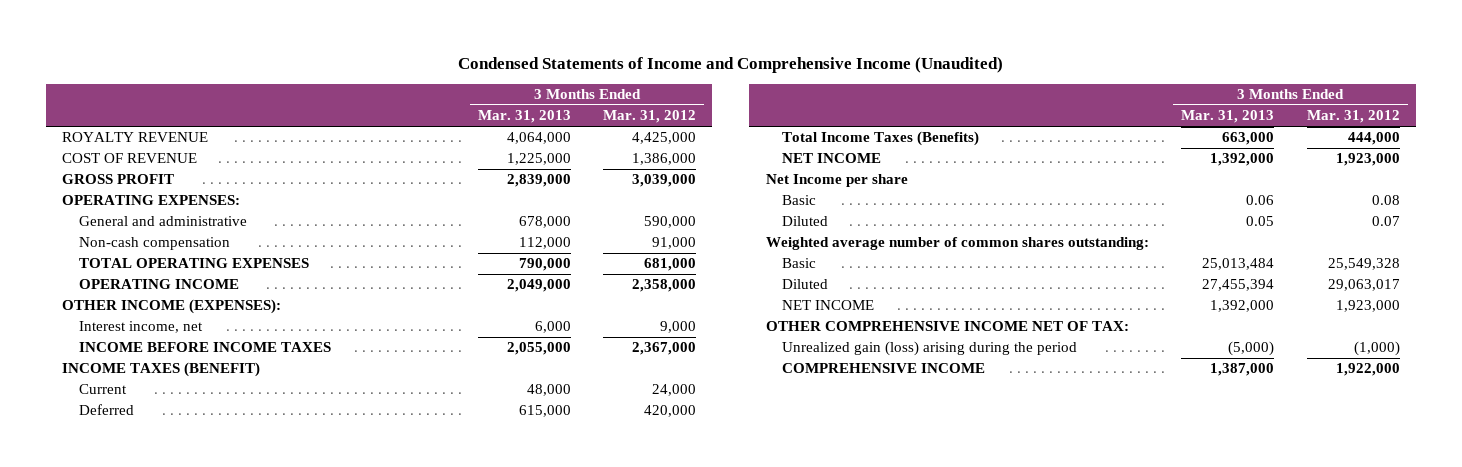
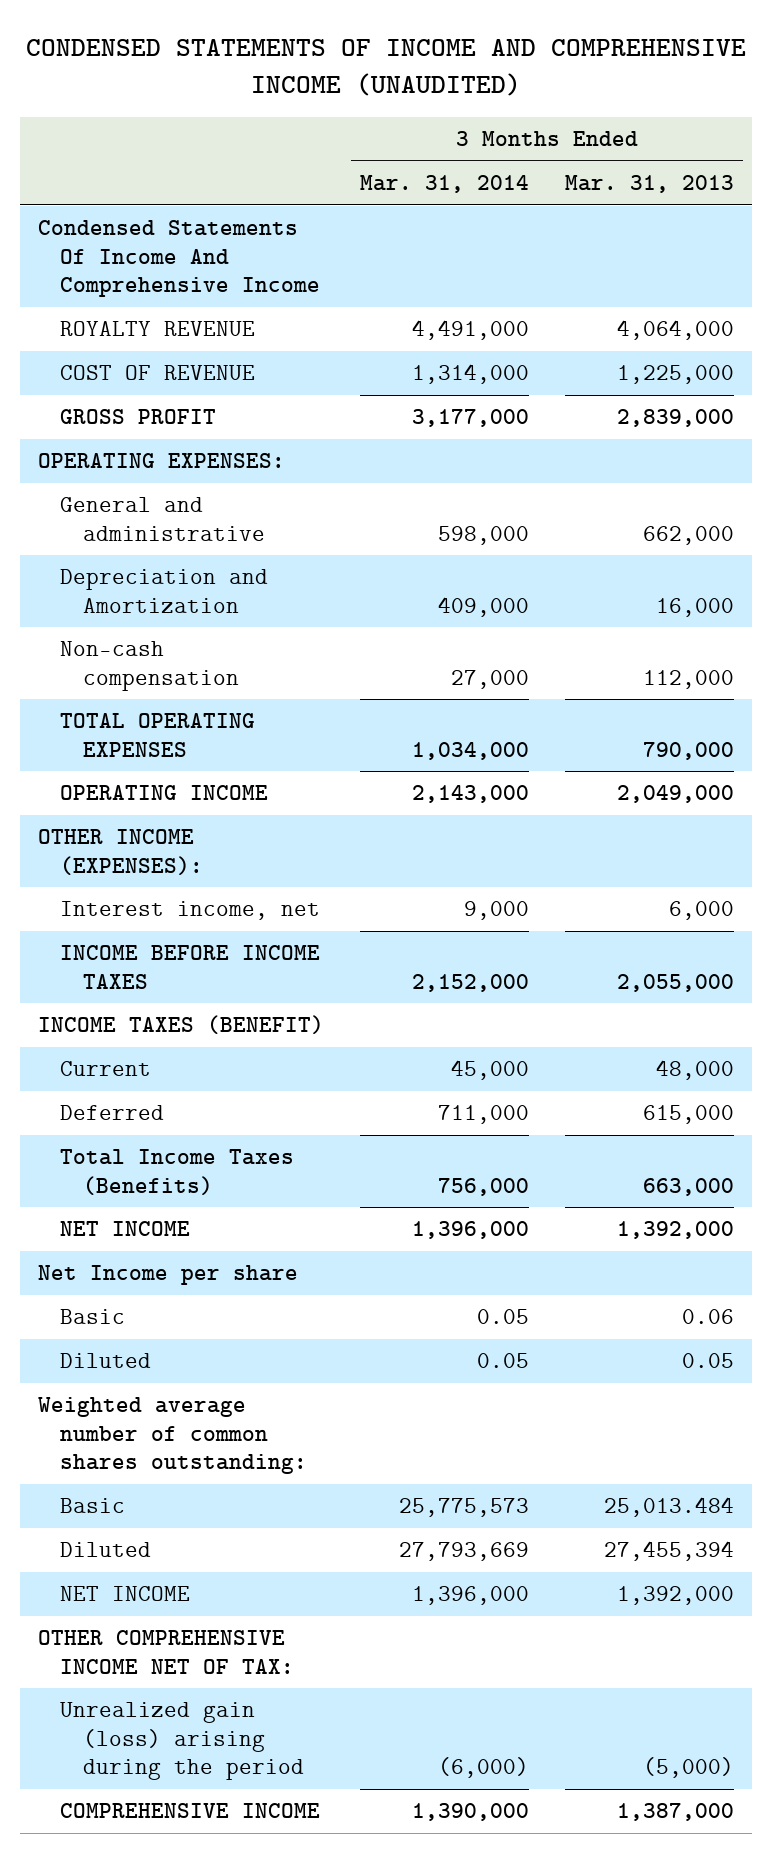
[457,56,1003,73] Condensed Statements of Income and Comprehensive Income (Unaudited) -> [25,39,746,97] CONDENSED STATEMENTS OF INCOME AND COMPREHENSIVE INCOME (UNAUDITED)
[603,110,697,124] Mar. 31, 2012 -> none
none -> [359,175,529,194] Mar. 31, 2014
none -> [37,220,321,297] Condensed Statements Of Income And Comprehensive Income
[518,216,571,229] 678,000 -> [642,525,734,545] 662,000
none -> [60,569,269,613] Depreciation and Amortization
[1202,258,1275,271] 25,013,484 -> [603,1497,734,1518] 25,013.484

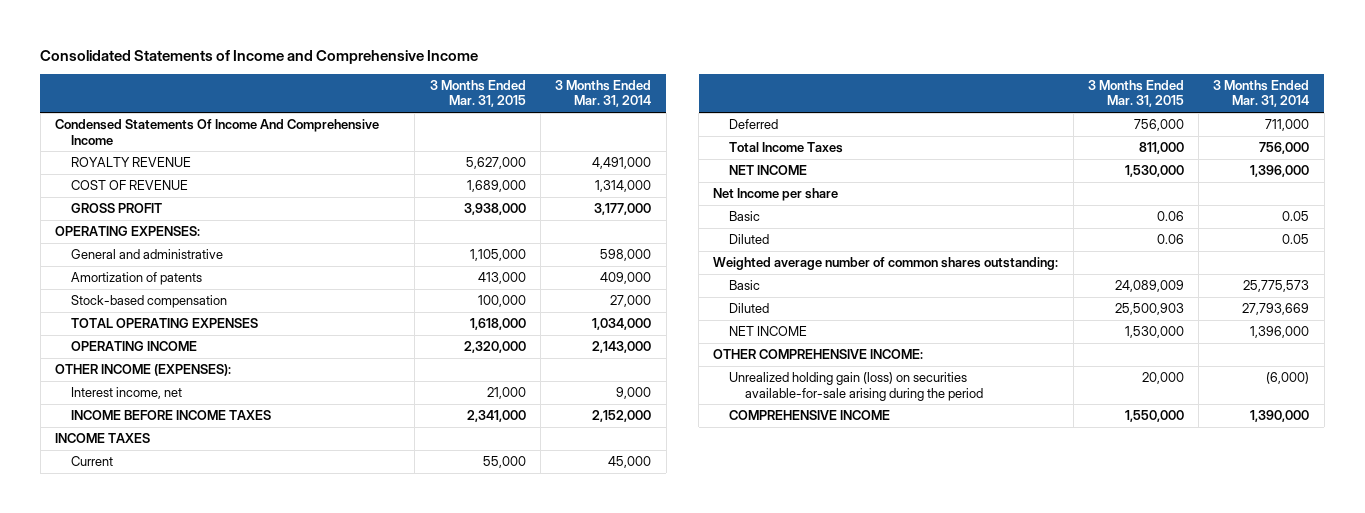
[25,39,746,97] CONDENSED STATEMENTS OF INCOME AND COMPREHENSIVE INCOME (UNAUDITED) -> [40,49,479,64] Consolidated Statements of Income and Comprehensive Income
[564,175,734,194] Mar. 31, 2013 -> none
none -> [429,79,526,108] 3 Months Ended Mar. 31, 2015
[60,569,269,613] Depreciation and Amortization -> none
[60,641,240,691] Non-cash compensation -> none
none -> [70,272,202,286] Amortization of patents
none -> [70,295,227,309] Stock-based compensation
[37,1015,324,1035] INCOME TAXES (BENEFIT) -> [55,433,151,444] INCOME TAXES
[60,1149,295,1195] Total Income Taxes (Benefits) -> [729,142,844,154] Total Income Taxes
[37,1630,295,1674] OTHER COMPREHENSIVE INCOME NET OF TAX: -> [713,349,924,360] OTHER COMPREHENSIVE INCOME:
[60,1702,305,1780] Unrealized gain (loss) arising during the period -> [729,372,983,401] Unrealized holding gain (loss) on securities available-for-sale arising during the period

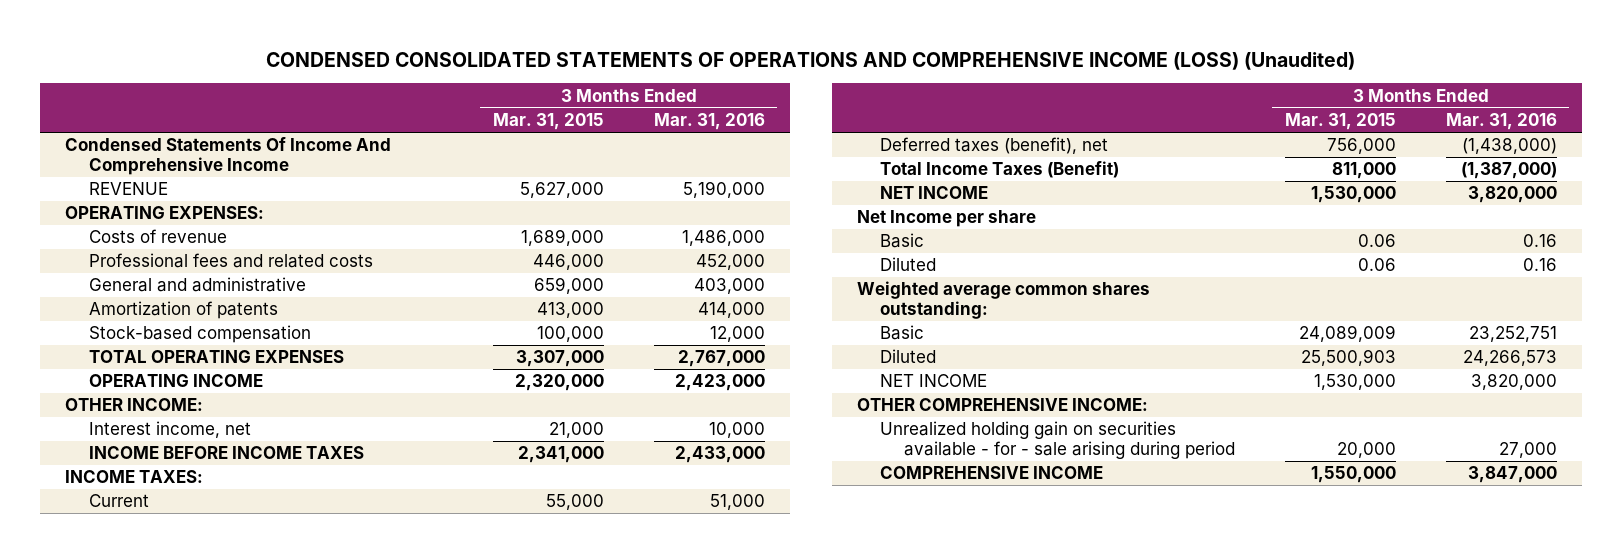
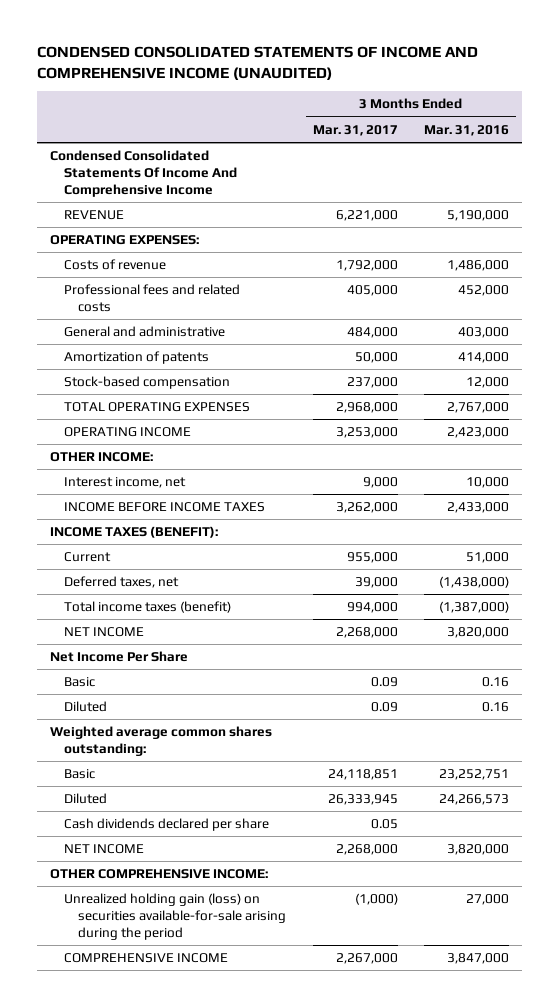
[266,51,1356,70] CONDENSED CONSOLIDATED STATEMENTS OF OPERATIONS AND COMPREHENSIVE INCOME (LOSS) (Unaudited) -> [36,46,478,81] CONDENSED CONSOLIDATED STATEMENTS OF INCOME AND COMPREHENSIVE INCOME (UNAUDITED)
[492,113,604,131] Mar. 31, 2015 -> none
none -> [312,124,398,136] Mar. 31, 2017
[65,137,392,175] Condensed Statements Of Income And Comprehensive Income -> [49,149,237,198] Condensed Consolidated Statements Of Income And Comprehensive Income
[65,470,204,484] INCOME TAXES: -> [49,525,218,538] INCOME TAXES (BENEFIT):
[880,137,1109,155] Deferred taxes (benefit), net -> [63,575,179,588] Deferred taxes, net
[880,161,1120,179] Total Income Taxes (Benefit) -> [63,600,231,613] Total income taxes (benefit)
[857,210,1037,228] Net Income per share -> [49,650,188,662] Net Income Per Share
none -> [63,817,269,831] Cash dividends declared per share
[880,421,1235,459] Unrealized holding gain on securities available - for - sale arising during period -> [63,892,287,941] Unrealized holding gain (loss) on securities available-for-sale arising during the period

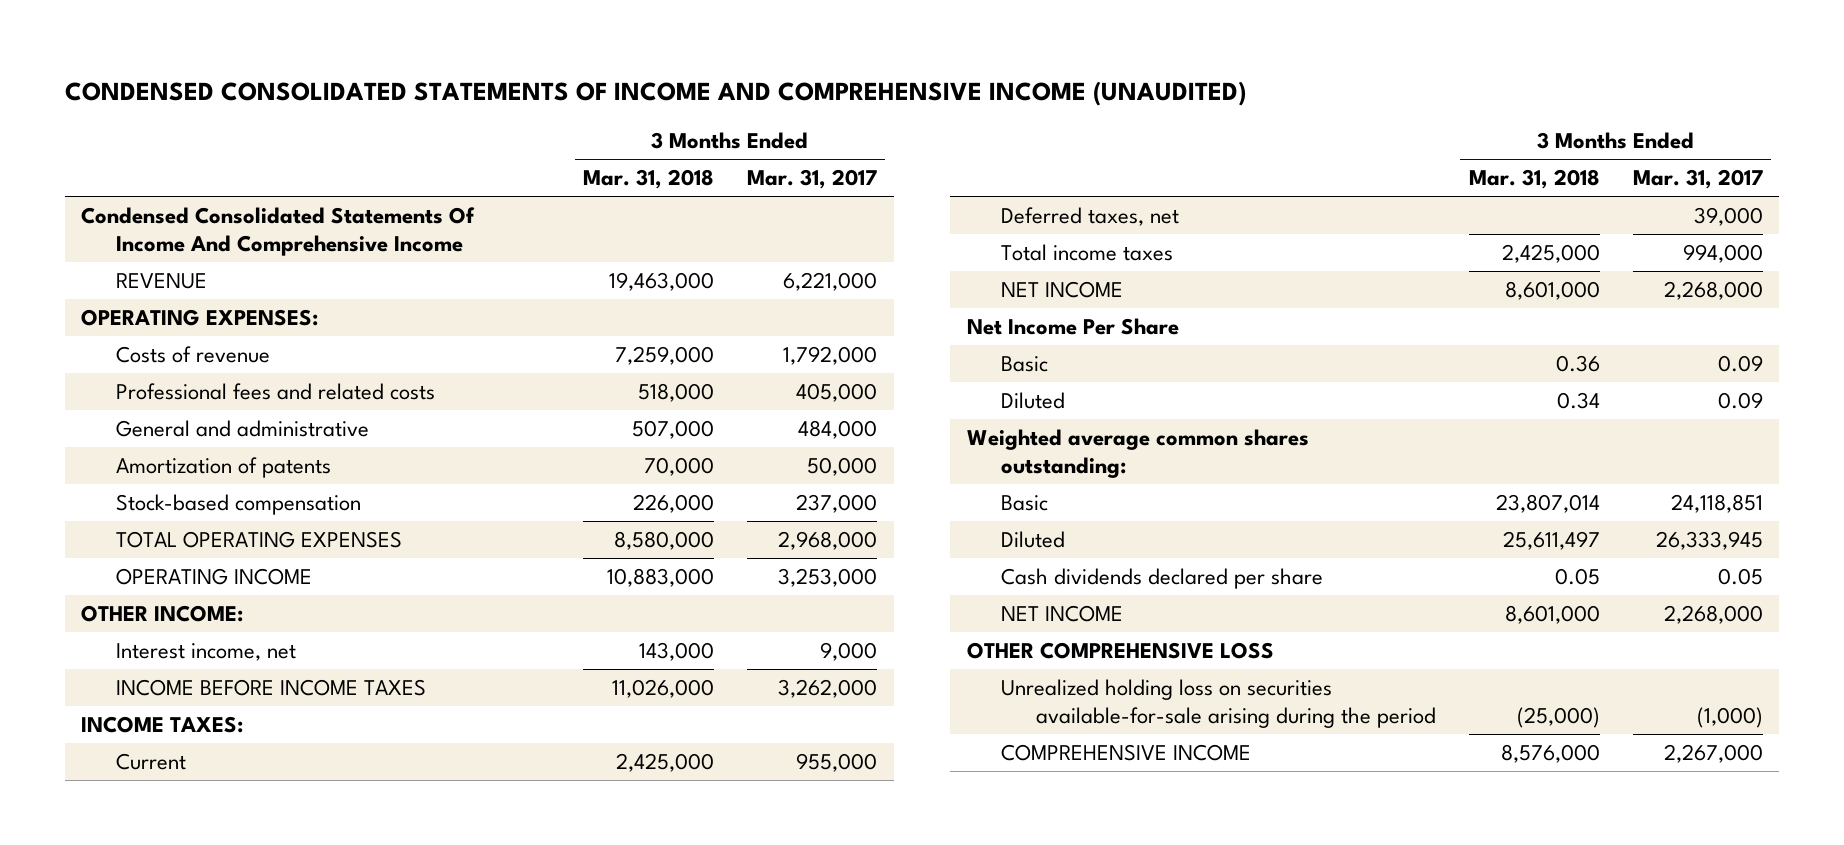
[424,124,510,136] Mar. 31, 2016 -> none
none -> [583,169,715,190] Mar. 31, 2018
[49,525,218,538] INCOME TAXES (BENEFIT): -> [81,715,244,733] INCOME TAXES:
[63,600,231,613] Total income taxes (benefit) -> [1001,243,1174,261] Total income taxes
[49,868,268,879] OTHER COMPREHENSIVE INCOME: -> [966,641,1274,659] OTHER COMPREHENSIVE LOSS
[63,892,287,941] Unrealized holding gain (loss) on securities available-for-sale arising during the period -> [1001,678,1436,728] Unrealized holding loss on securities available-for-sale arising during the period

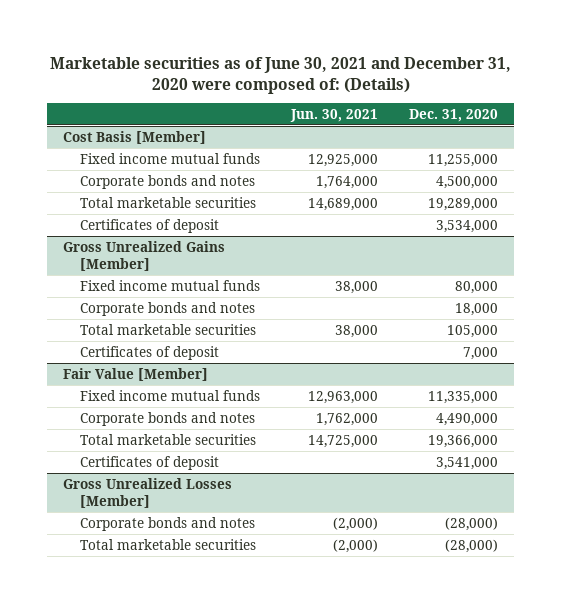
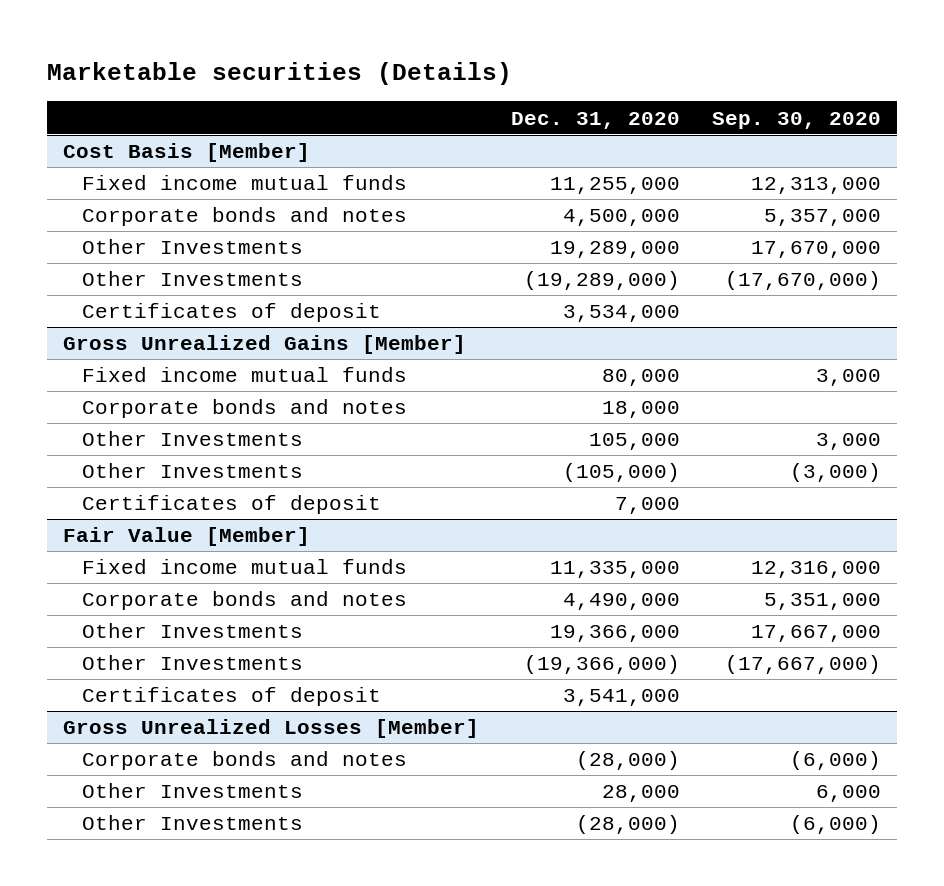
[49,56,511,94] Marketable securities as of June 30, 2021 and December 31, 2020 were composed of: (Details) -> [47,62,513,86] Marketable securities (Details)
[289,108,378,122] Jun. 30, 2021 -> none
none -> [711,111,881,129] Sep. 30, 2020
[79,196,256,208] Total marketable securities -> [82,239,304,255] Other Investments
none -> [82,271,304,287] Other Investments
[79,323,256,335] Total marketable securities -> [82,431,304,447] Other Investments
none -> [82,463,304,479] Other Investments
[79,433,256,445] Total marketable securities -> [82,623,304,639] Other Investments
none -> [82,655,304,671] Other Investments
[79,538,256,550] Total marketable securities -> none
none -> [82,783,304,799] Other Investments
none -> [82,815,304,831] Other Investments

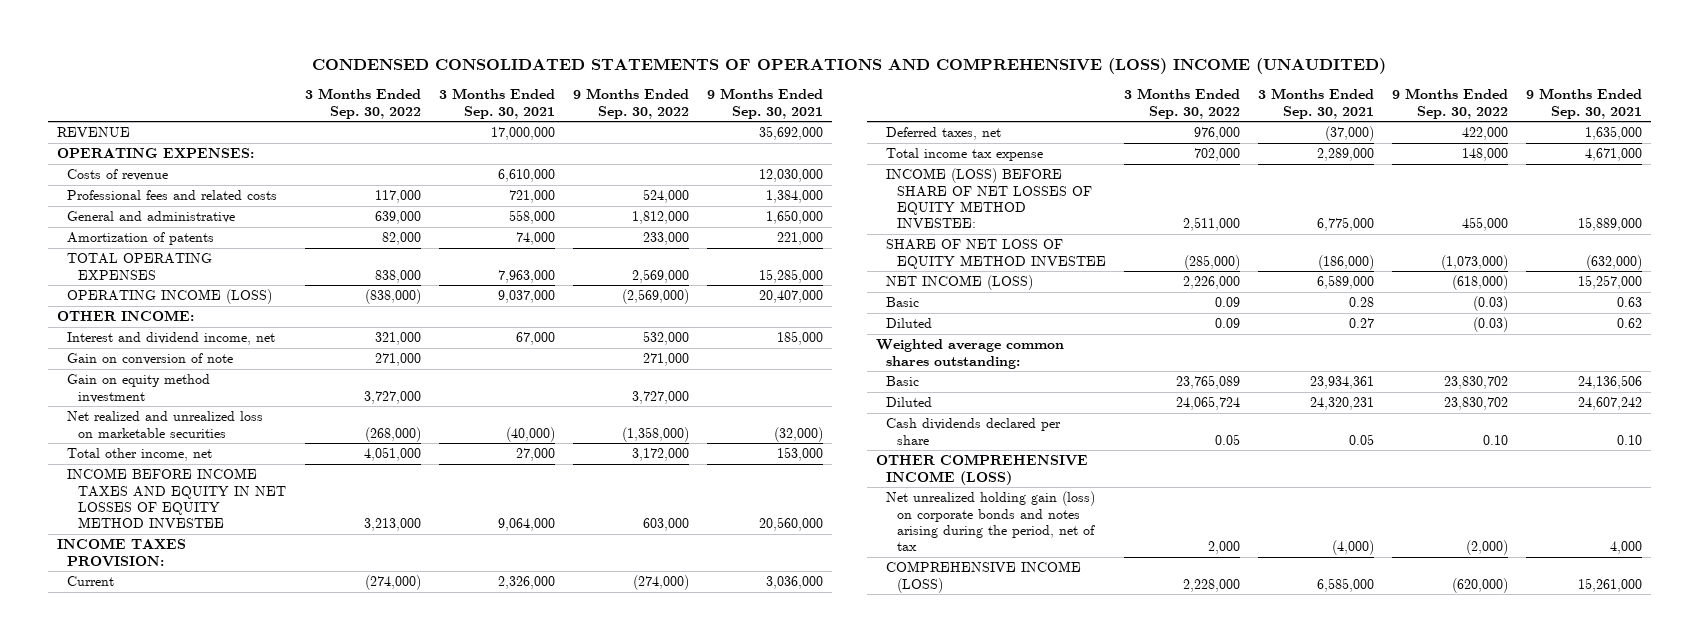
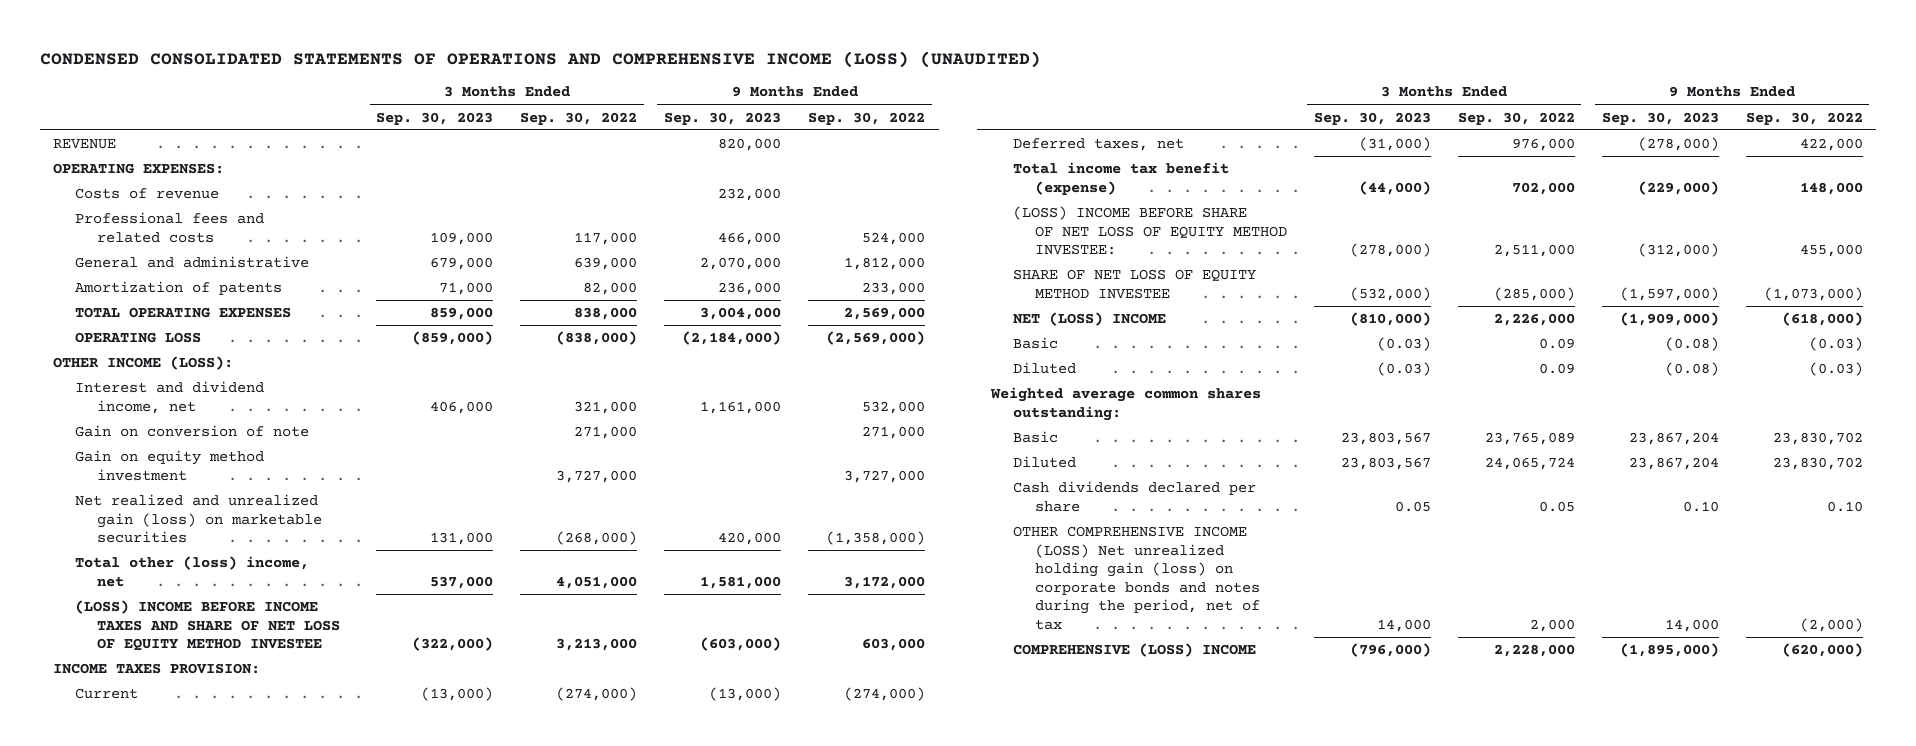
[312,57,1387,74] CONDENSED CONSOLIDATED STATEMENTS OF OPERATIONS AND COMPREHENSIVE (LOSS) INCOME (UNAUDITED) -> [39,50,1041,68] CONDENSED CONSOLIDATED STATEMENTS OF OPERATIONS AND COMPREHENSIVE INCOME (LOSS) (UNAUDITED)
[438,88,555,119] 3 Months Ended Sep. 30, 2021 -> none
[706,88,823,119] 9 Months Ended Sep. 30, 2021 -> none
none -> [376,111,494,125] Sep. 30, 2023
none -> [664,111,782,125] Sep. 30, 2023
[67,289,273,305] OPERATING INCOME (LOSS) -> [75,332,202,344] OPERATING LOSS
[57,310,195,322] OTHER INCOME: -> [53,356,234,371] OTHER INCOME (LOSS):
[67,411,264,438] Net realized and unrealized loss on marketable securities -> [75,494,323,544] Net realized and unrealized gain (loss) on marketable securities
[67,448,213,462] Total other income, net -> [75,556,310,587] Total other (loss) income, net
[67,468,286,529] INCOME BEFORE INCOME TAXES AND EQUITY IN NET LOSSES OF EQUITY METHOD INVESTEE -> [75,600,341,652] (LOSS) INCOME BEFORE INCOME TAXES AND SHARE OF NET LOSS OF EQUITY METHOD INVESTEE
[886,148,1044,162] Total income tax expense -> [1012,162,1229,195] Total income tax benefit (expense)
[886,168,1092,229] INCOME (LOSS) BEFORE SHARE OF NET LOSSES OF EQUITY METHOD INVESTEE: -> [1012,206,1287,256] (LOSS) INCOME BEFORE SHARE OF NET LOSS OF EQUITY METHOD INVESTEE:
[886,275,1034,291] NET INCOME (LOSS) -> [1012,312,1166,327] NET (LOSS) INCOME
[875,454,1088,485] OTHER COMPREHENSIVE INCOME (LOSS) -> none
[886,491,1096,552] Net unrealized holding gain (loss) on corporate bonds and notes arising during the period, net of tax -> [1012,526,1260,630] OTHER COMPREHENSIVE INCOME (LOSS) Net unrealized holding gain (loss) on corporate bonds and notes during the period, net of tax
[886,561,1082,593] COMPREHENSIVE INCOME (LOSS) -> [1012,643,1256,658] COMPREHENSIVE (LOSS) INCOME

